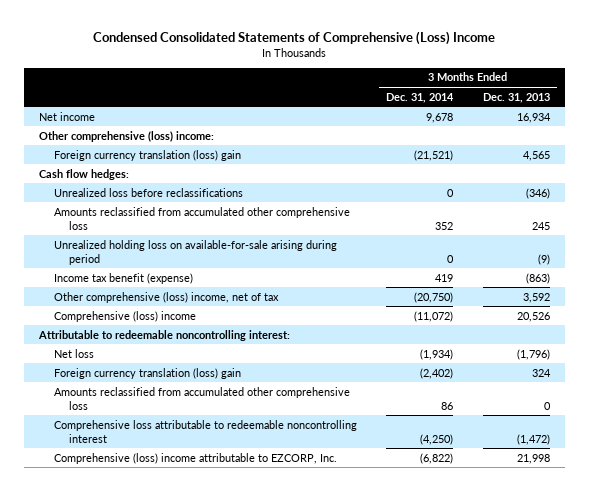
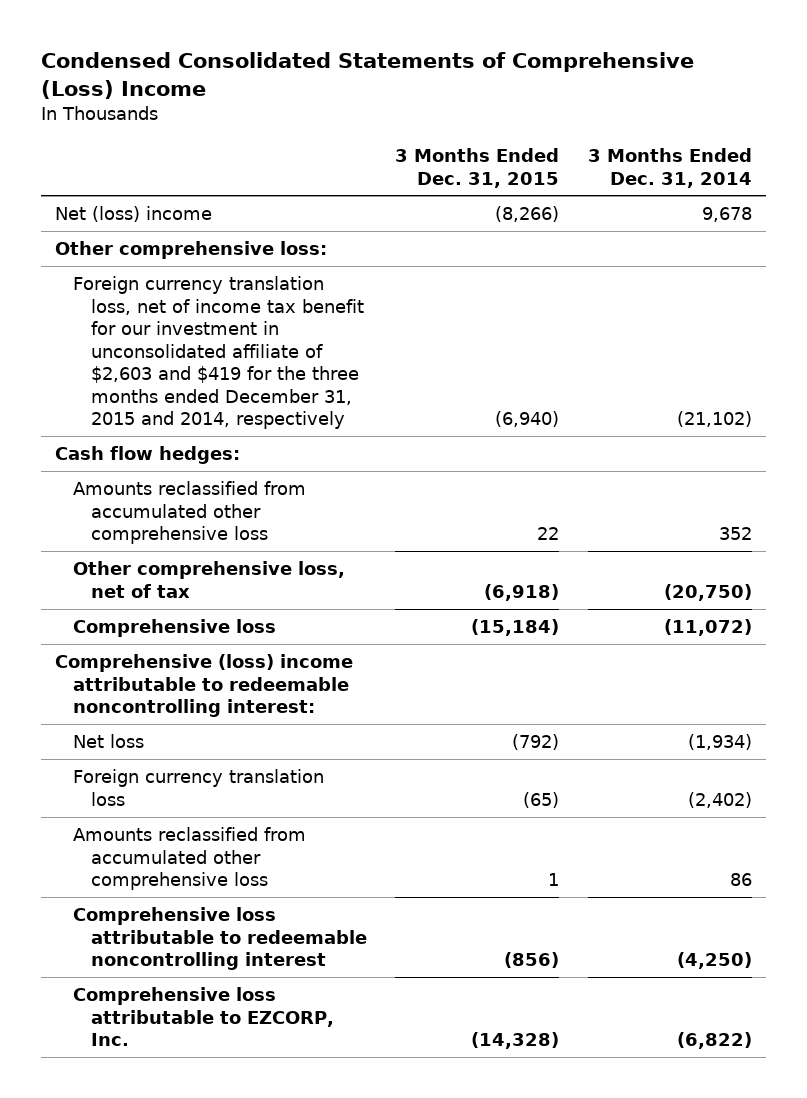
[482,92,550,103] Dec. 31, 2013 -> none
none -> [395,147,560,188] 3 Months Ended Dec. 31, 2015
[53,149,241,161] Foreign currency translation (loss) gain -> none
[38,111,95,121] Net income -> [55,205,213,222] Net (loss) income
[38,130,214,142] Other comprehensive (loss) income: -> [55,240,328,259] Other comprehensive loss:
none -> [73,275,365,430] Foreign currency translation loss, net of income tax benefit for our investment in unconsolidated affiliate of $2,603 and $419 for the three months ended December 31, 2015 and 2014, respectively
[53,187,243,197] Unrealized loss before reclassifications -> none
[53,239,337,265] Unrealized holding loss on available-for-sale arising during period -> none
[53,272,193,284] Income tax benefit (expense) -> none
[53,291,279,303] Other comprehensive (loss) income, net of tax -> [73,560,346,598] Other comprehensive loss, net of tax
[53,310,196,322] Comprehensive (loss) income -> [73,618,277,637] Comprehensive loss
[37,329,290,341] Attributable to redeemable noncontrolling interest: -> [55,653,354,718] Comprehensive (loss) income attributable to redeemable noncontrolling interest:
[53,367,241,379] Foreign currency translation (loss) gain -> [73,768,325,806] Foreign currency translation loss
[53,452,337,464] Comprehensive (loss) income attributable to EZCORP, Inc. -> [73,986,335,1047] Comprehensive loss attributable to EZCORP, Inc.

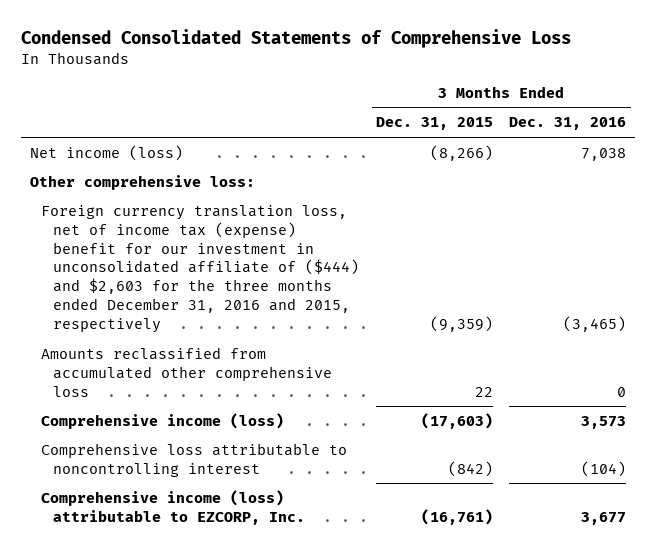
[40,52,694,100] Condensed Consolidated Statements of Comprehensive (Loss) Income -> [21,28,572,48] Condensed Consolidated Statements of Comprehensive Loss
[587,147,752,188] 3 Months Ended Dec. 31, 2014 -> none
none -> [509,117,627,131] Dec. 31, 2016
[55,205,213,222] Net (loss) income -> [29,144,183,161] Net income (loss)
[55,445,241,464] Cash flow hedges: -> none
[73,275,365,430] Foreign currency translation loss, net of income tax benefit for our investment in unconsolidated affiliate of $2,603 and $419 for the three months ended December 31, 2015 and 2014, respectively -> [41,204,360,334] Foreign currency translation loss, net of income tax (expense) benefit for our investment in unconsolidated affiliate of ($444) and $2,603 for the three months ended December 31, 2016 and 2015, respectively
[495,411,560,428] (6,940) -> [429,316,493,333] (9,359)
[73,560,346,598] Other comprehensive loss, net of tax -> none
[55,653,354,718] Comprehensive (loss) income attributable to redeemable noncontrolling interest: -> none
[73,733,145,748] Net loss -> none
[73,768,325,806] Foreign currency translation loss -> none
[73,826,307,891] Amounts reclassified from accumulated other comprehensive loss -> none
[73,618,277,637] Comprehensive loss -> [41,412,285,429] Comprehensive income (loss)
[471,618,560,636] (15,184) -> [420,412,493,429] (17,603)
[73,906,368,971] Comprehensive loss attributable to redeemable noncontrolling interest -> [41,442,348,477] Comprehensive loss attributable to noncontrolling interest
[504,952,560,969] (856) -> [447,460,493,477] (842)
[73,986,335,1047] Comprehensive loss attributable to EZCORP, Inc. -> [41,489,306,525] Comprehensive income (loss) attributable to EZCORP, Inc.
[471,1032,560,1050] (14,328) -> [420,508,493,525] (16,761)

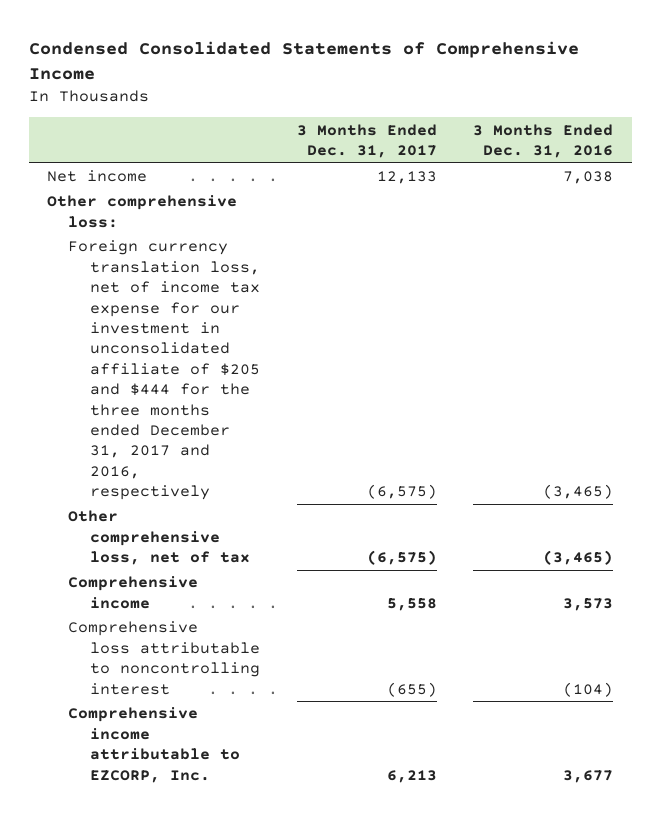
[21,28,572,48] Condensed Consolidated Statements of Comprehensive Loss -> [28,40,579,81] Condensed Consolidated Statements of Comprehensive Income
[375,117,493,131] Dec. 31, 2015 -> none
none -> [296,123,437,159] 3 Months Ended Dec. 31, 2017
[29,144,183,161] Net income (loss) -> [47,170,148,183] Net income
[41,346,333,397] Amounts reclassified from accumulated other comprehensive loss -> none
[41,204,360,334] Foreign currency translation loss, net of income tax (expense) benefit for our investment in unconsolidated affiliate of ($444) and $2,603 for the three months ended December 31, 2016 and 2015, respectively -> [68,240,260,501] Foreign currency translation loss, net of income tax expense for our investment in unconsolidated affiliate of $205 and $444 for the three months ended December 31, 2017 and 2016, respectively
none -> [68,510,250,566] Other comprehensive loss, net of tax
[41,412,285,429] Comprehensive income (loss) -> [68,576,199,609] Comprehensive income
[41,489,306,525] Comprehensive income (loss) attributable to EZCORP, Inc. -> [68,707,240,783] Comprehensive income attributable to EZCORP, Inc.

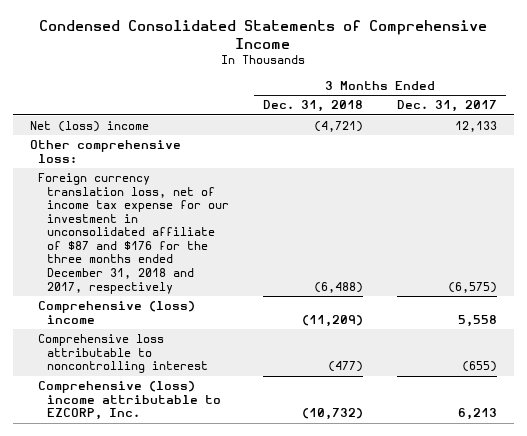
[473,123,614,159] 3 Months Ended Dec. 31, 2016 -> none
none -> [262,100,363,113] Dec. 31, 2018
[47,170,148,183] Net income -> [29,121,149,133] Net (loss) income
[68,510,250,566] Other comprehensive loss, net of tax -> none
[68,240,260,501] Foreign currency translation loss, net of income tax expense for our investment in unconsolidated affiliate of $205 and $444 for the three months ended December 31, 2017 and 2016, respectively -> [38,173,229,294] Foreign currency translation loss, net of income tax expense for our investment in unconsolidated affiliate of $87 and $176 for the three months ended December 31, 2018 and 2017, respectively
[68,576,199,609] Comprehensive income -> [38,301,196,324] Comprehensive (loss) income
[68,707,240,783] Comprehensive income attributable to EZCORP, Inc. -> [38,381,221,421] Comprehensive (loss) income attributable to EZCORP, Inc.

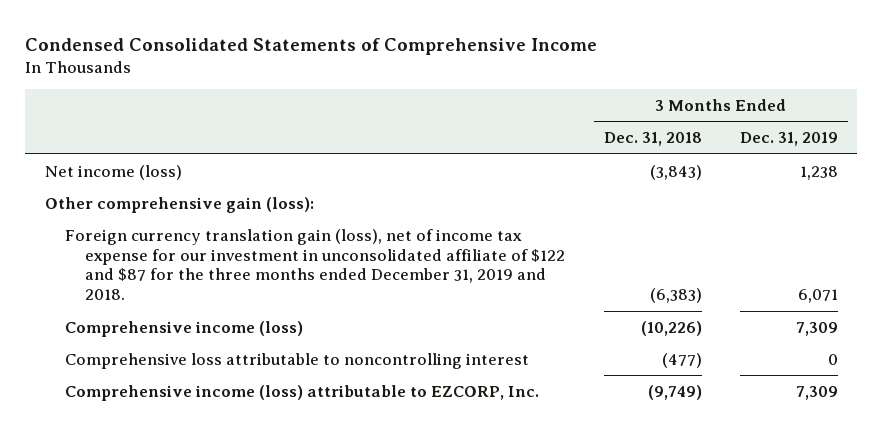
[397,100,498,113] Dec. 31, 2017 -> none
none -> [739,132,838,147] Dec. 31, 2019
[29,121,149,133] Net (loss) income -> [44,164,182,180] Net income (loss)
[313,121,363,133] (4,721) -> [649,164,702,180] (3,843)
[29,140,181,163] Other comprehensive loss: -> [44,196,314,213] Other comprehensive gain (loss):
[38,173,229,294] Foreign currency translation loss, net of income tax expense for our investment in unconsolidated affiliate of $87 and $176 for the three months ended December 31, 2018 and 2017, respectively -> [65,228,566,300] Foreign currency translation gain (loss), net of income tax expense for our investment in unconsolidated affiliate of $122 and $87 for the three months ended December 31, 2019 and 2018.
[313,281,363,293] (6,488) -> [649,287,702,303] (6,383)
[38,301,196,324] Comprehensive (loss) income -> [65,320,304,337] Comprehensive income (loss)
[301,314,363,327] (11,209) -> [640,320,702,336] (10,226)
[38,381,221,421] Comprehensive (loss) income attributable to EZCORP, Inc. -> [65,384,540,401] Comprehensive income (loss) attributable to EZCORP, Inc.
[301,408,363,421] (10,732) -> [647,384,702,400] (9,749)

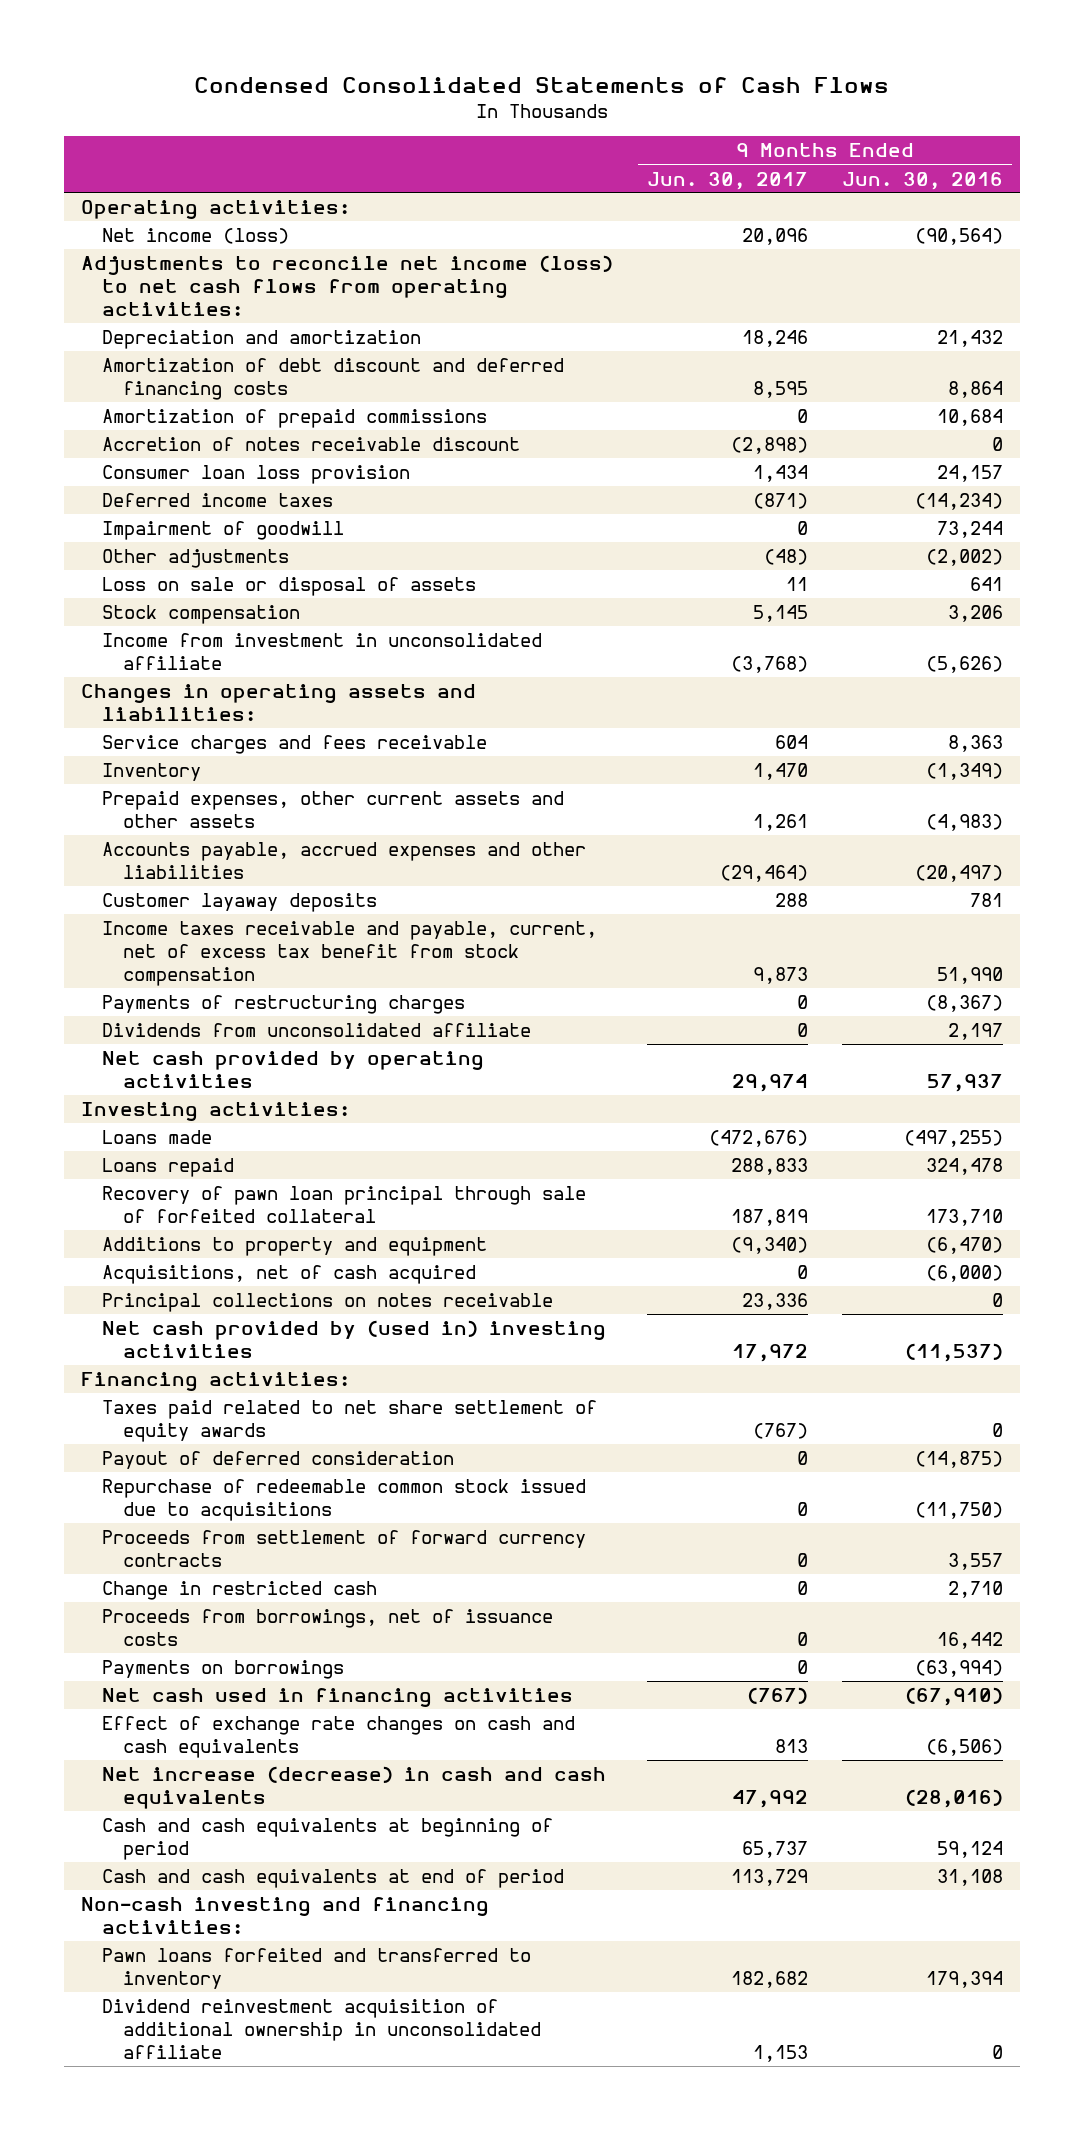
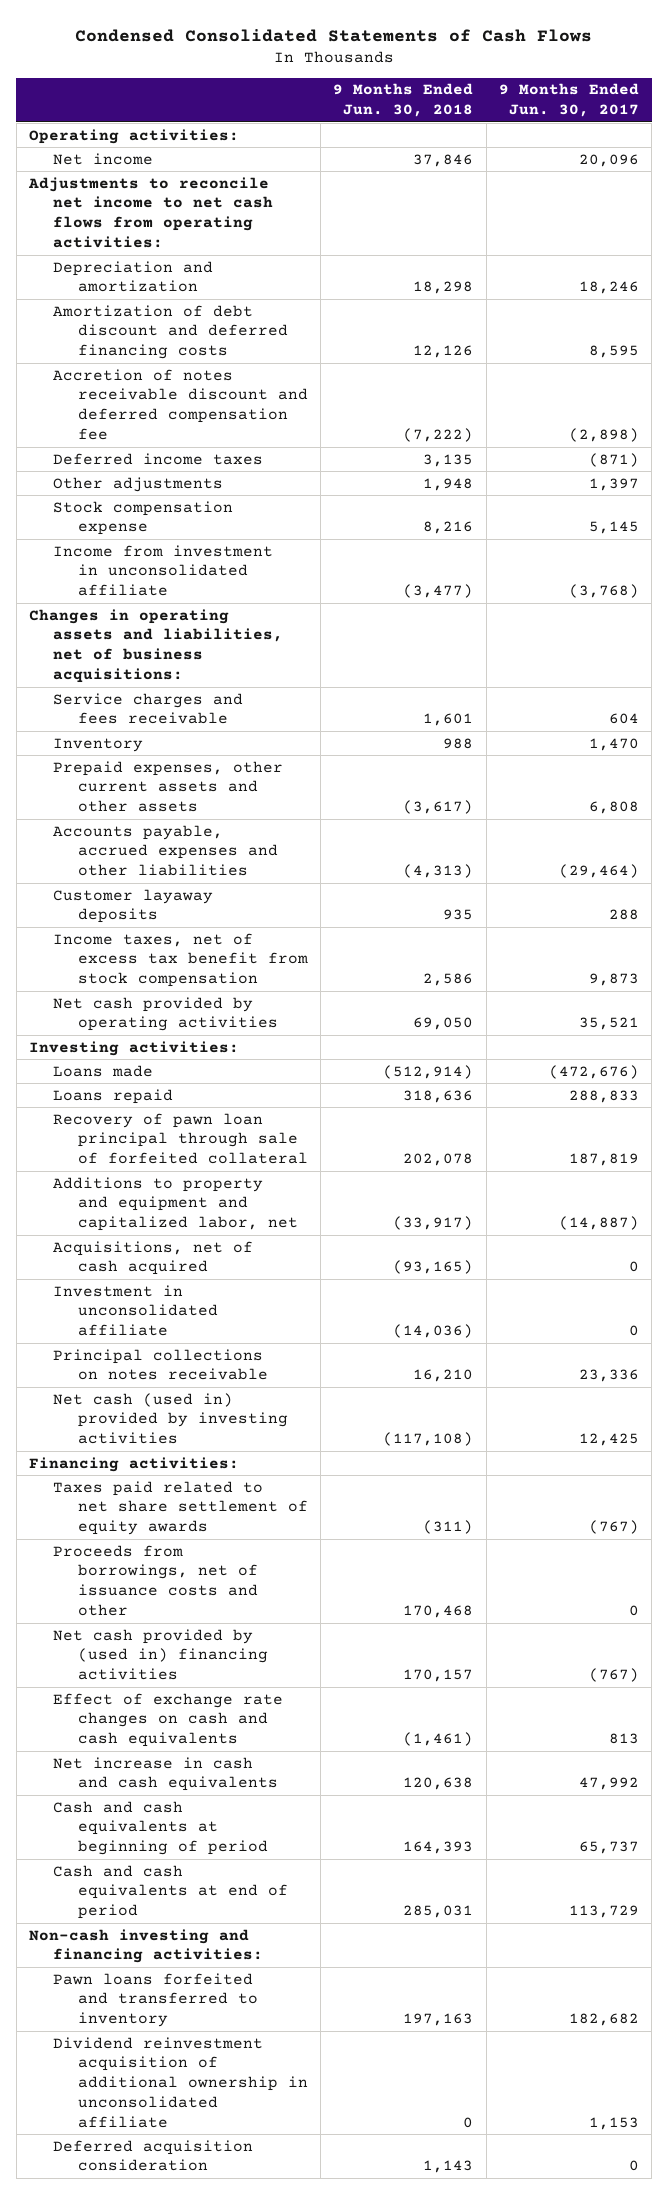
[842,171,1004,190] Jun. 30, 2016 -> none
none -> [333,83,474,118] 9 Months Ended Jun. 30, 2018
[101,228,289,245] Net income (loss) -> [53,152,154,165] Net income
[80,255,613,316] Adjustments to reconcile net income (loss) to net cash flows from operating activities: -> [27,176,274,249] Adjustments to reconcile net income to net cash flows from operating activities:
[101,409,487,429] Amortization of prepaid commissions -> none
[101,465,410,485] Consumer loan loss provision -> none
[101,437,520,452] Accretion of notes receivable discount -> [53,368,308,441] Accretion of notes receivable discount and deferred compensation fee
[101,521,344,541] Impairment of goodwill -> none
[101,577,476,597] Loss on sale or disposal of assets -> none
[763,549,808,566] (48) -> [588,477,639,491] 1,397
[101,605,300,625] Stock compensation -> [53,500,234,536] Stock compensation expense
[80,684,476,721] Changes in operating assets and liabilities: -> [28,608,284,684] Changes in operating assets and liabilities, net of business acquisitions:
[752,813,808,831] 1,261 -> [588,801,639,815] 6,808
[101,995,465,1015] Payments of restructuring charges -> none
[101,1023,531,1038] Dividends from unconsolidated affiliate -> none
[101,921,597,986] Income taxes receivable and payable, current, net of excess tax benefit from stock compensation -> [53,932,308,988] Income taxes, net of excess tax benefit from stock compensation
[731,1073,808,1092] 29,974 -> [578,1017,639,1031] 35,521
[101,1237,487,1257] Additions to property and equipment -> [53,1176,298,1232] Additions to property and equipment and capitalized labor, net
[730,1237,808,1255] (9,340) -> [558,1216,639,1231] (14,887)
none -> [53,1284,218,1337] Investment in unconsolidated affiliate
[101,1320,606,1358] Net cash provided by (used in) investing activities -> [53,1392,288,1445] Net cash (used in) provided by investing activities
[731,1343,808,1362] 17,972 -> [578,1433,639,1447] 12,425
[101,1451,454,1470] Payout of deferred consideration -> none
[101,1479,586,1521] Repurchase of redeemable common stock issued due to acquisitions -> none
[101,1530,586,1567] Proceeds from settlement of forward currency contracts -> none
[101,1581,377,1601] Change in restricted cash -> none
[101,1660,344,1680] Payments on borrowings -> none
[101,1609,553,1646] Proceeds from borrowings, net of issuance costs -> [53,1544,258,1617] Proceeds from borrowings, net of issuance costs and other
[101,1688,573,1708] Net cash used in financing activities -> [53,1628,268,1681] Net cash provided by (used in) financing activities
[101,1766,606,1809] Net increase (decrease) in cash and cash equivalents -> [53,1756,278,1792] Net increase in cash and cash equivalents
none -> [53,2139,254,2172] Deferred acquisition consideration

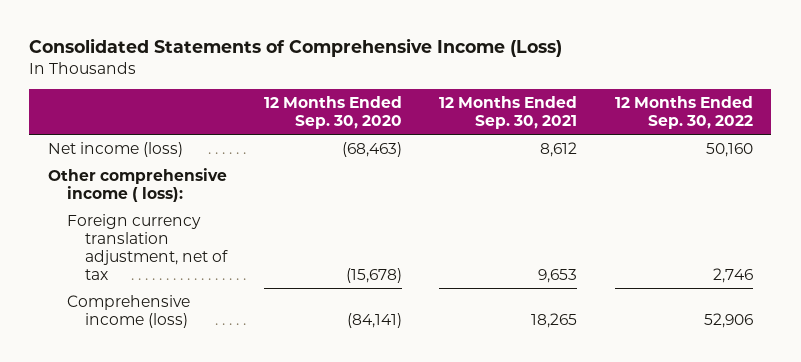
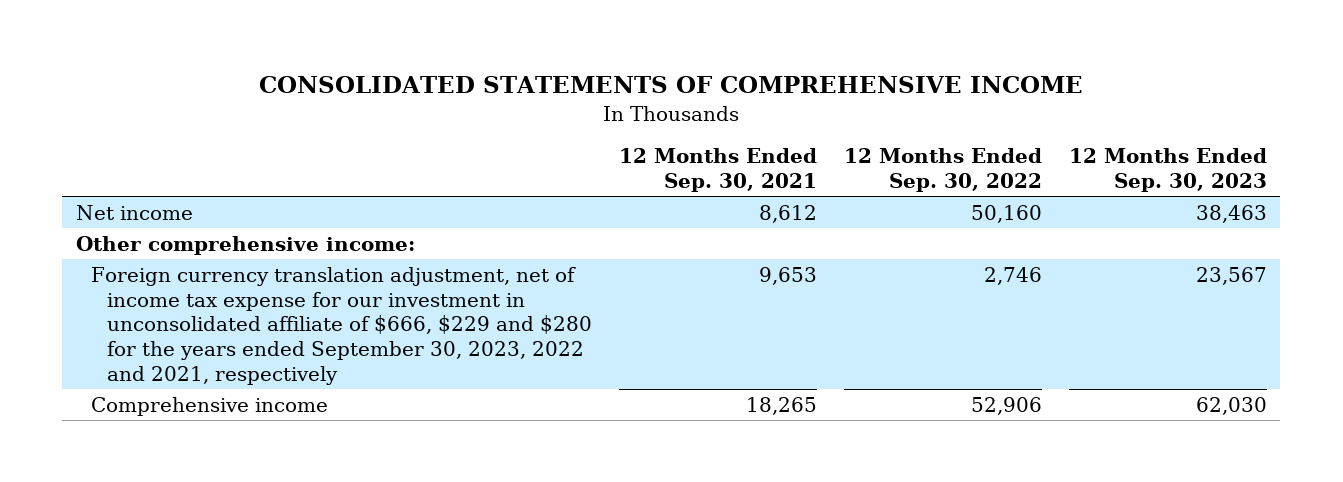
[29,38,563,58] Consolidated Statements of Comprehensive Income (Loss) -> [259,76,1084,94] CONSOLIDATED STATEMENTS OF COMPREHENSIVE INCOME
[264,96,403,130] 12 Months Ended Sep. 30, 2020 -> none
none -> [1068,148,1267,193] 12 Months Ended Sep. 30, 2023
[48,142,184,158] Net income (loss) -> [75,204,193,220] Net income
[48,168,228,202] Other comprehensive income ( loss): -> [75,235,415,255] Other comprehensive income:
[66,214,228,280] Foreign currency translation adjustment, net of tax -> [91,266,592,386] Foreign currency translation adjustment, net of income tax expense for our investment in unconsolidated affiliate of $666, $229 and $280 for the years ended September 30, 2023, 2022 and 2021, respectively
[66,295,190,328] Comprehensive income (loss) -> [91,396,329,416] Comprehensive income

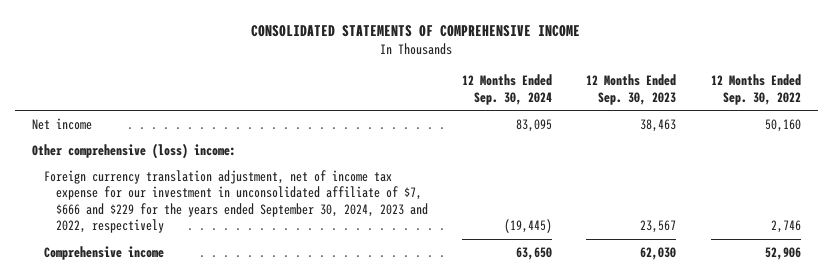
[618,148,817,193] 12 Months Ended Sep. 30, 2021 -> none
none -> [462,74,553,105] 12 Months Ended Sep. 30, 2024
[75,235,415,255] Other comprehensive income: -> [32,142,237,159] Other comprehensive (loss) income:
[91,266,592,386] Foreign currency translation adjustment, net of income tax expense for our investment in unconsolidated affiliate of $666, $229 and $280 for the years ended September 30, 2023, 2022 and 2021, respectively -> [43,169,428,234] Foreign currency translation adjustment, net of income tax expense for our investment in unconsolidated affiliate of $7, $666 and $229 for the years ended September 30, 2024, 2023 and 2022, respectively

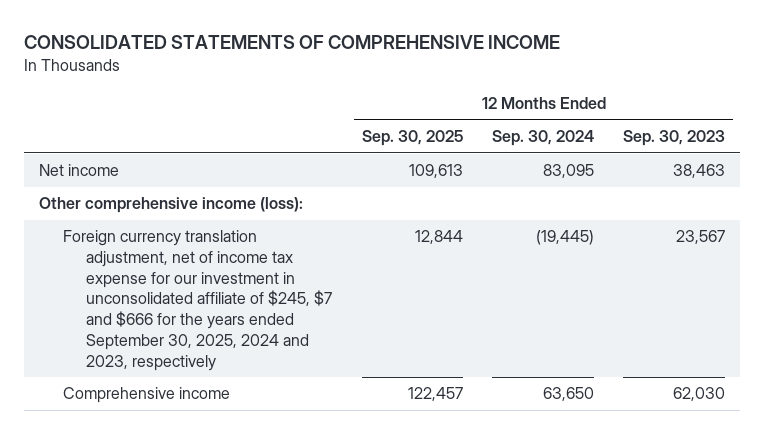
[710,74,801,105] 12 Months Ended Sep. 30, 2022 -> none
none -> [361,130,463,147] Sep. 30, 2025
[32,142,237,159] Other comprehensive (loss) income: -> [39,197,304,214] Other comprehensive income (loss):
[43,169,428,234] Foreign currency translation adjustment, net of income tax expense for our investment in unconsolidated affiliate of $7, $666 and $229 for the years ended September 30, 2024, 2023 and 2022, respectively -> [62,230,333,371] Foreign currency translation adjustment, net of income tax expense for our investment in unconsolidated affiliate of $245, $7 and $666 for the years ended September 30, 2025, 2024 and 2023, respectively

